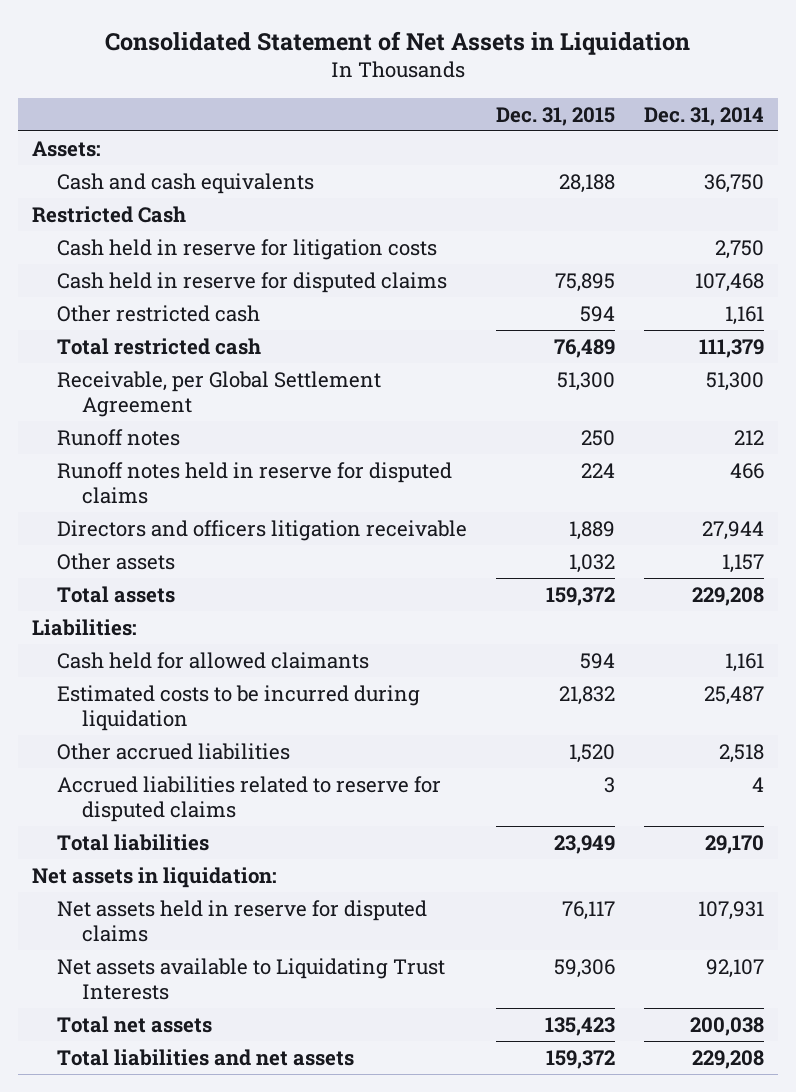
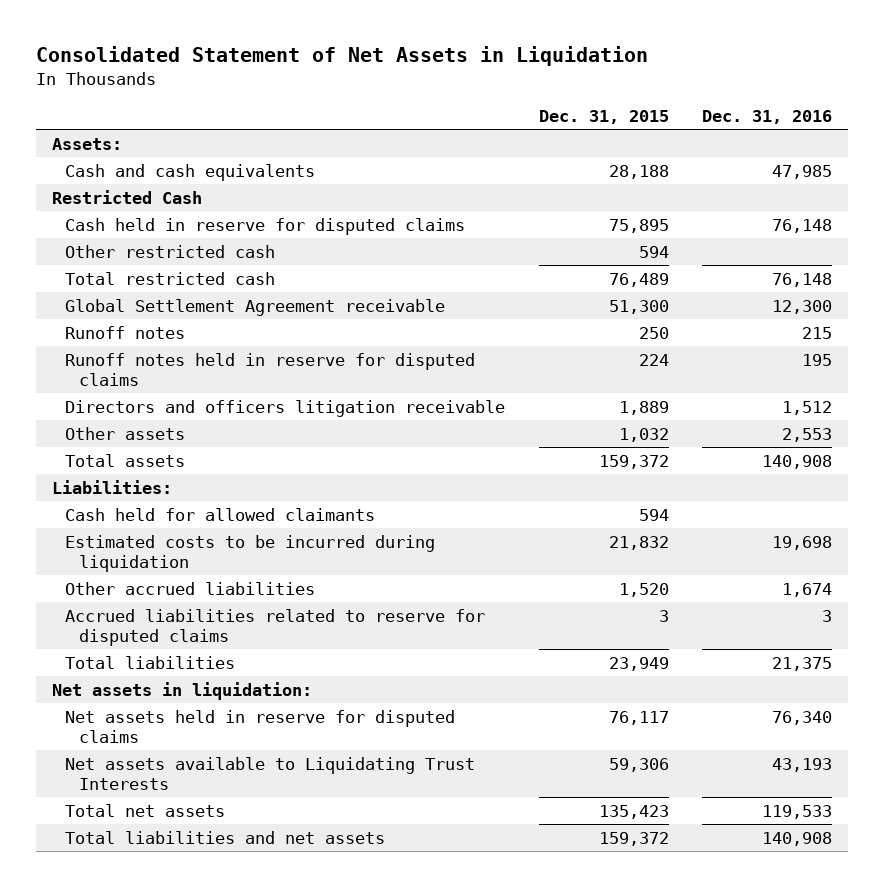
[643,106,764,126] Dec. 31, 2014 -> none
none -> [701,109,832,124] Dec. 31, 2016
[57,238,438,260] Cash held in reserve for litigation costs -> none
[57,370,382,417] Receivable, per Global Settlement Agreement -> [65,298,446,316] Global Settlement Agreement receivable

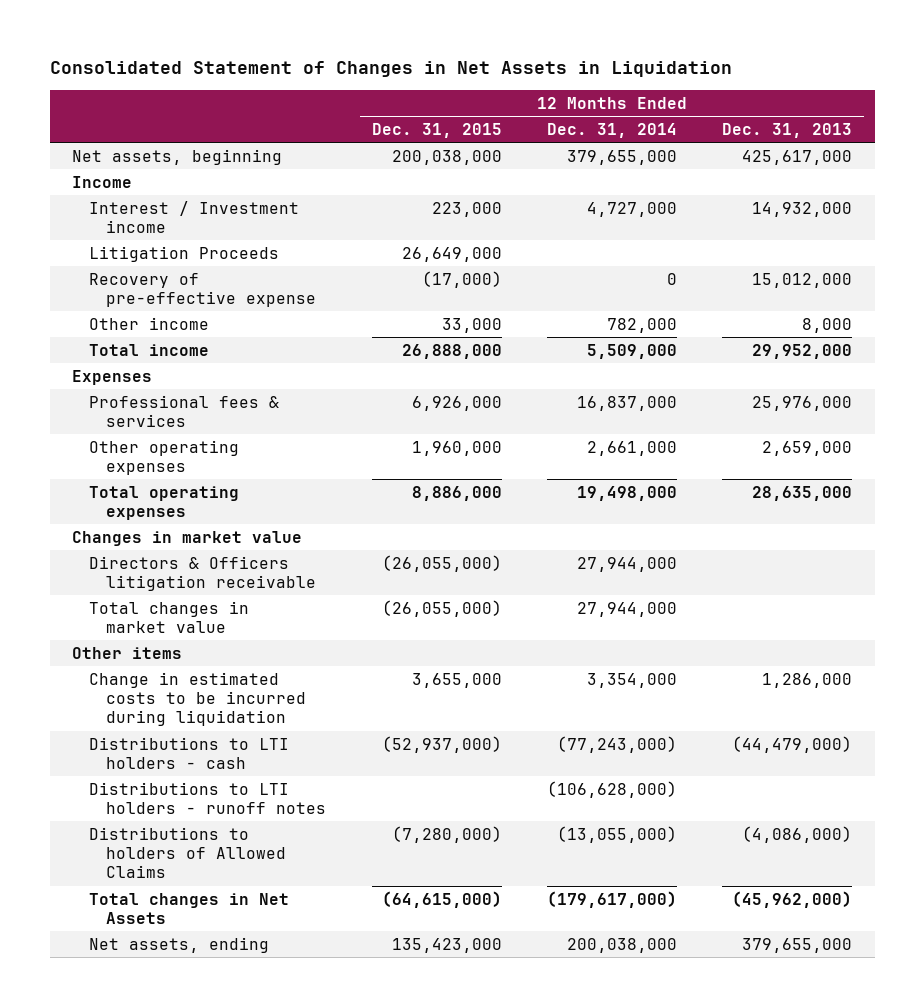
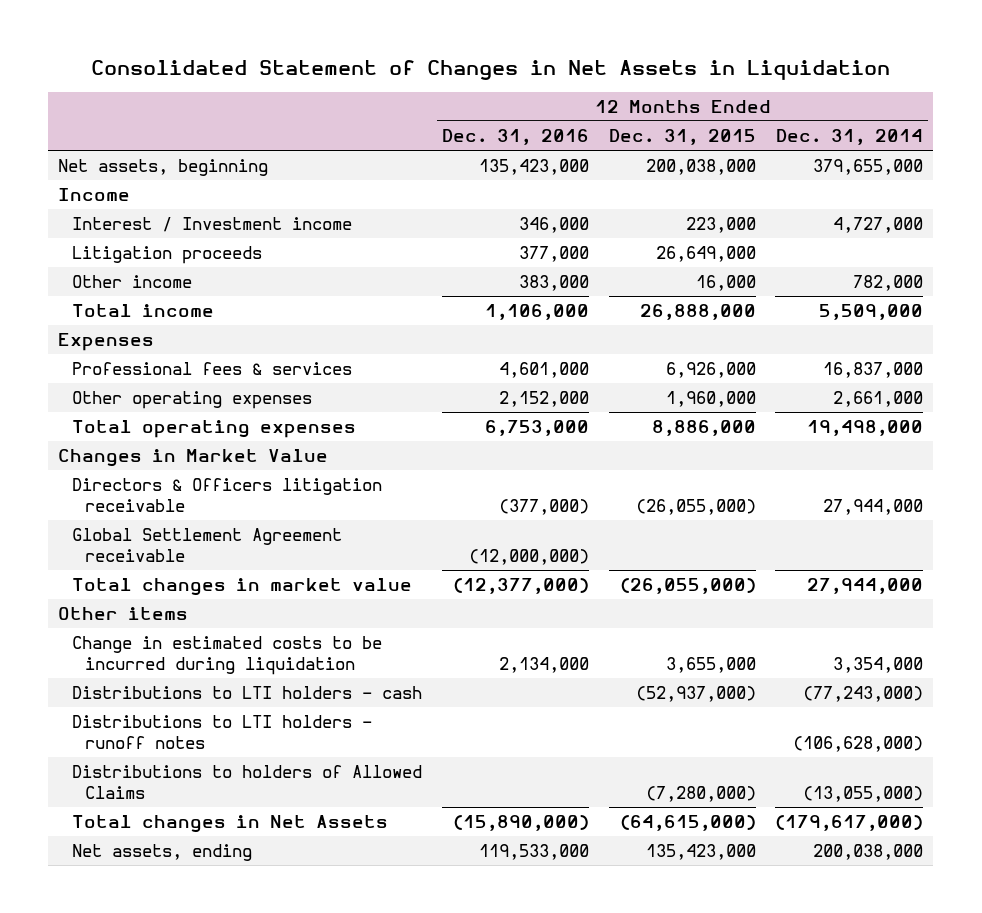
[722,123,853,139] Dec. 31, 2013 -> none
none -> [441,129,589,146] Dec. 31, 2016
[89,272,317,308] Recovery of pre-effective expense -> none
[89,245,280,262] Litigation Proceeds -> [71,246,262,265] Litigation proceeds
[441,317,502,333] 33,000 -> [695,275,756,292] 16,000
[72,530,303,546] Changes in market value -> [58,449,329,468] Changes in Market Value
none -> [71,528,342,562] Global Settlement Agreement receivable

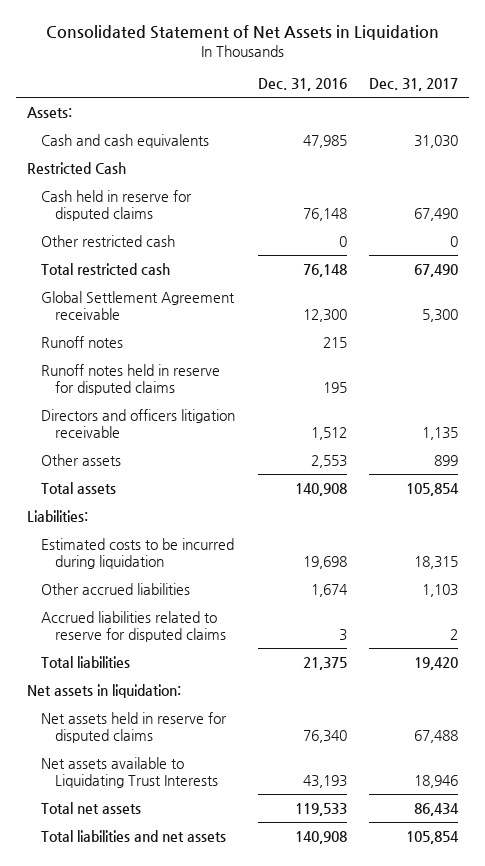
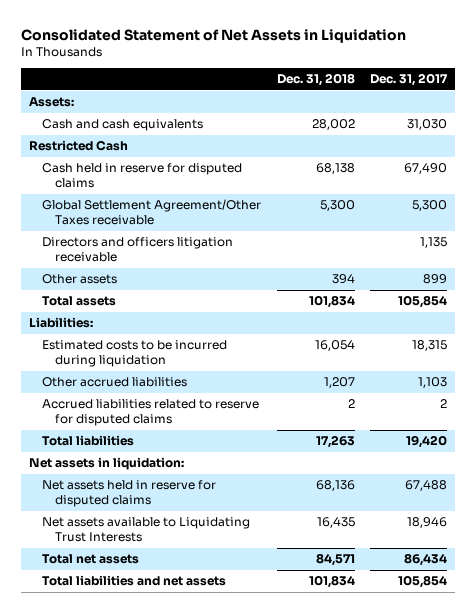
[257,78,347,92] Dec. 31, 2016 -> none
none -> [276,73,355,87] Dec. 31, 2018
[41,234,176,247] Other restricted cash -> none
[41,262,171,275] Total restricted cash -> none
[41,335,124,348] Runoff notes -> none
[41,363,221,395] Runoff notes held in reserve for disputed claims -> none
[41,290,236,320] Global Settlement Agreement receivable -> [42,199,262,226] Global Settlement Agreement/Other Taxes receivable

